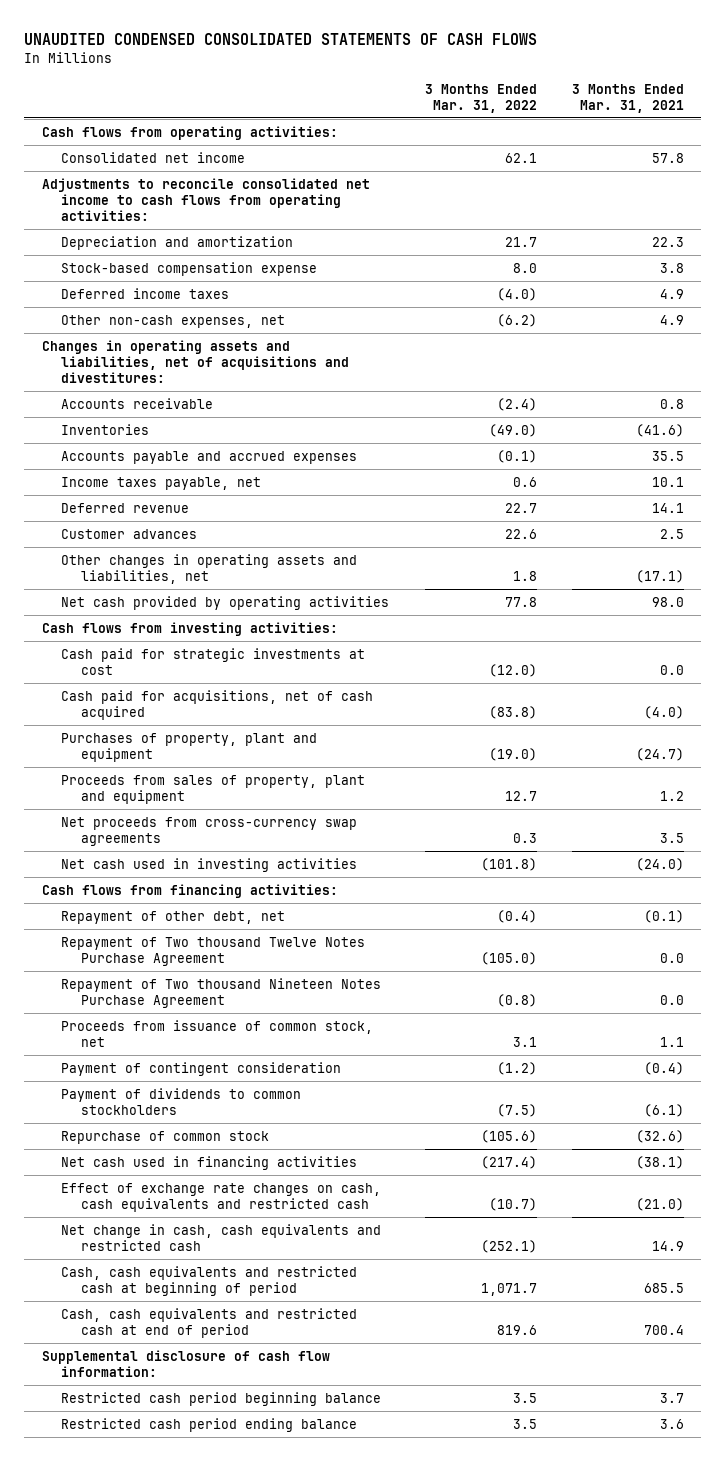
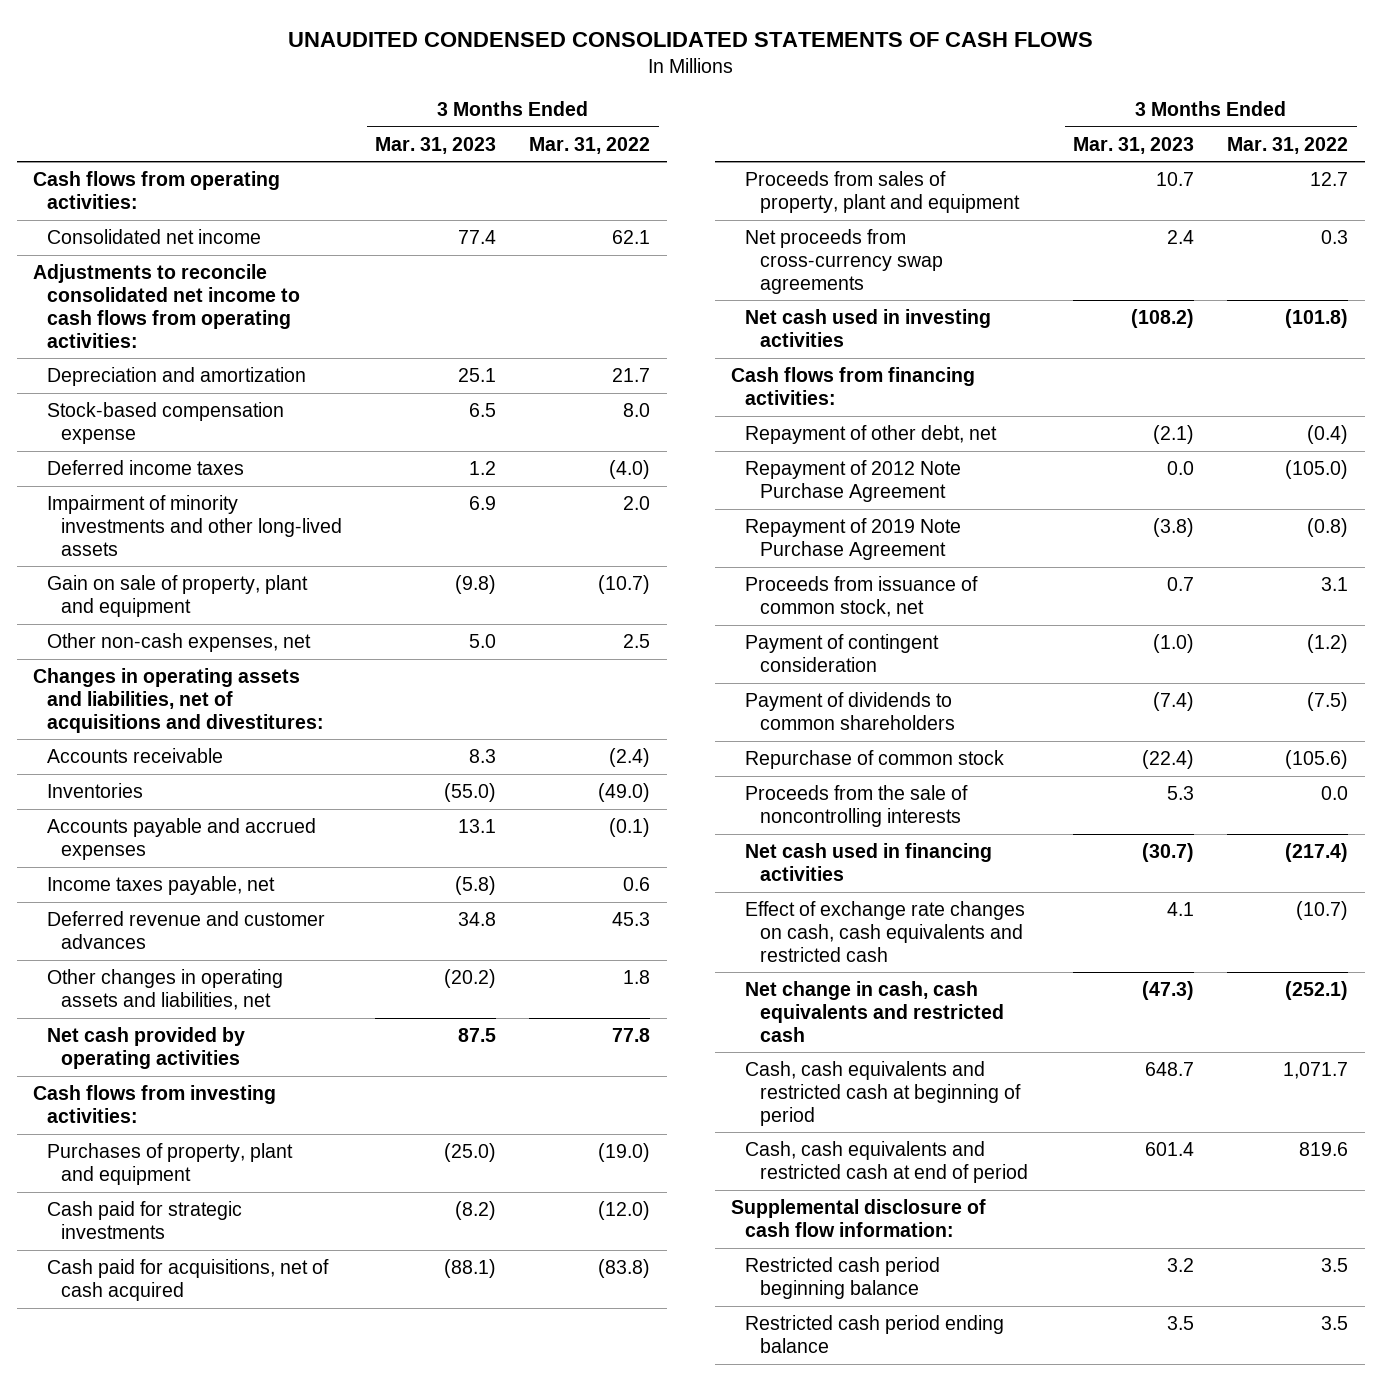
[571,83,684,113] 3 Months Ended Mar. 31, 2021 -> none
none -> [375,136,497,154] Mar. 31, 2023
none -> [47,494,343,556] Impairment of minority investments and other long-lived assets
none -> [47,574,309,617] Gain on sale of property, plant and equipment
[496,313,537,327] (6.2) -> [623,633,651,648] 2.5
[61,528,198,539] Customer advances -> none
[61,502,190,513] Deferred revenue -> [47,910,326,949] Deferred revenue and customer advances
[504,502,537,513] 22.7 -> [612,911,651,926] 45.3
[61,647,366,675] Cash paid for strategic investments at cost -> none
none -> [47,1200,243,1239] Cash paid for strategic investments
[61,689,374,720] Cash paid for acquisitions, net of cash acquired -> [47,1258,330,1301] Cash paid for acquisitions, net of cash acquired
[61,936,366,966] Repayment of Two thousand Twelve Notes Purchase Agreement -> [745,459,962,502] Repayment of 2012 Note Purchase Agreement
[61,977,382,1008] Repayment of Two thousand Nineteen Notes Purchase Agreement -> [745,517,962,560] Repayment of 2019 Note Purchase Agreement
[61,1087,302,1115] Payment of dividends to common stockholders -> [745,691,955,730] Payment of dividends to common shareholders
none -> [745,784,969,827] Proceeds from the sale of noncontrolling interests

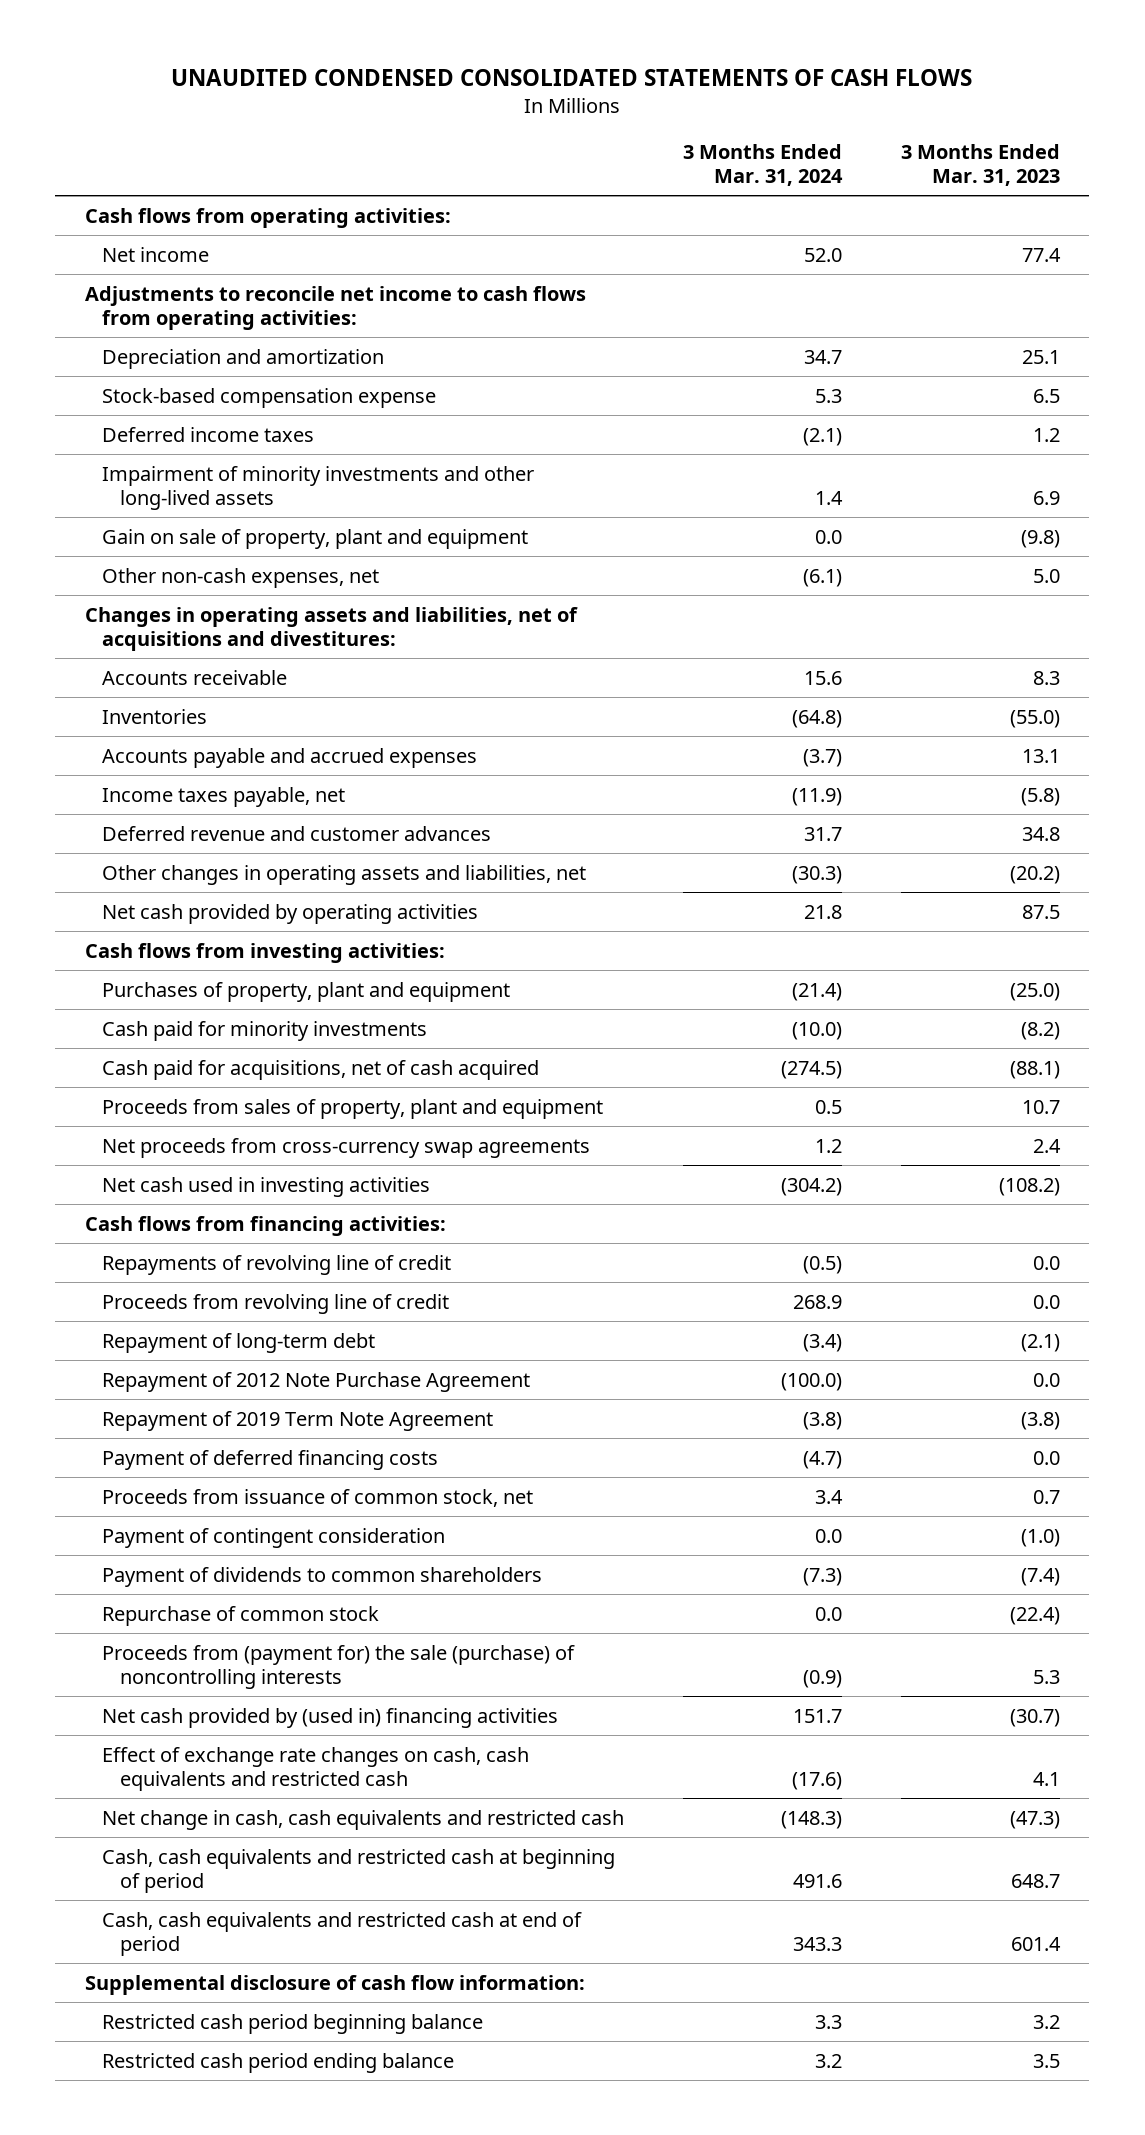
[529,136,651,154] Mar. 31, 2022 -> none
none -> [683,143,844,186] 3 Months Ended Mar. 31, 2024
[47,228,262,244] Consolidated net income -> [102,246,210,262] Net income
[33,263,301,348] Adjustments to reconcile consolidated net income to cash flows from operating activities: -> [84,285,586,330] Adjustments to reconcile net income to cash flows from operating activities:
[47,1200,243,1239] Cash paid for strategic investments -> [102,1020,428,1041] Cash paid for minority investments
[745,424,998,444] Repayment of other debt, net -> none
none -> [102,1254,452,1275] Repayments of revolving line of credit
none -> [102,1293,450,1314] Proceeds from revolving line of credit
none -> [102,1332,376,1353] Repayment of long-term debt
[745,517,962,560] Repayment of 2019 Note Purchase Agreement -> [102,1410,494,1431] Repayment of 2019 Term Note Agreement
none -> [102,1449,439,1470] Payment of deferred financing costs
[745,784,969,827] Proceeds from the sale of noncontrolling interests -> [102,1644,576,1689] Proceeds from (payment for) the sale (purchase) of noncontrolling interests
[745,842,993,881] Net cash used in financing activities -> [102,1707,559,1728] Net cash provided by (used in) financing activities

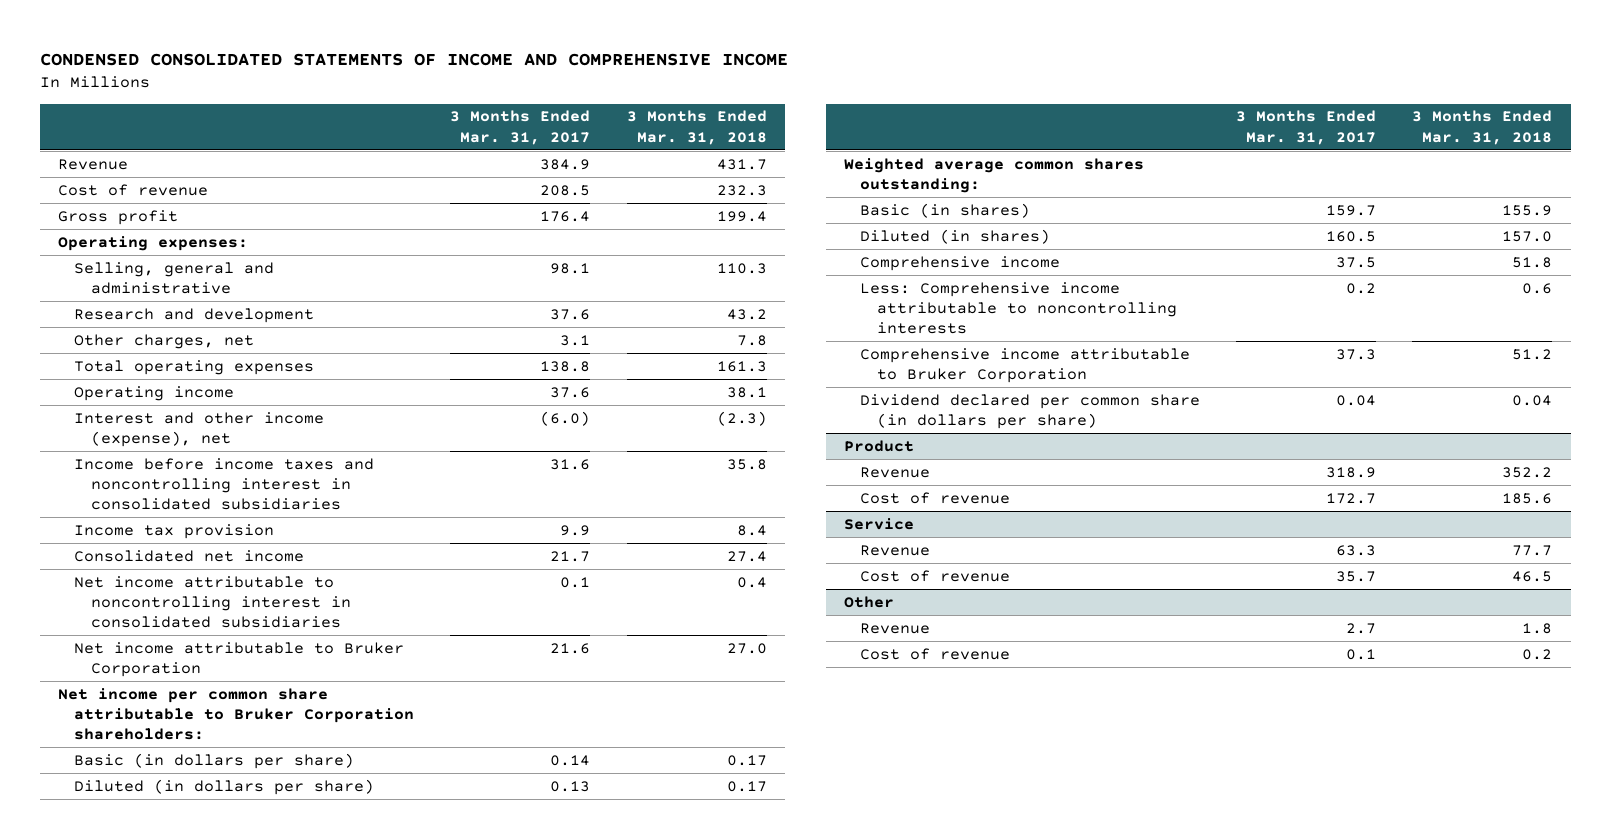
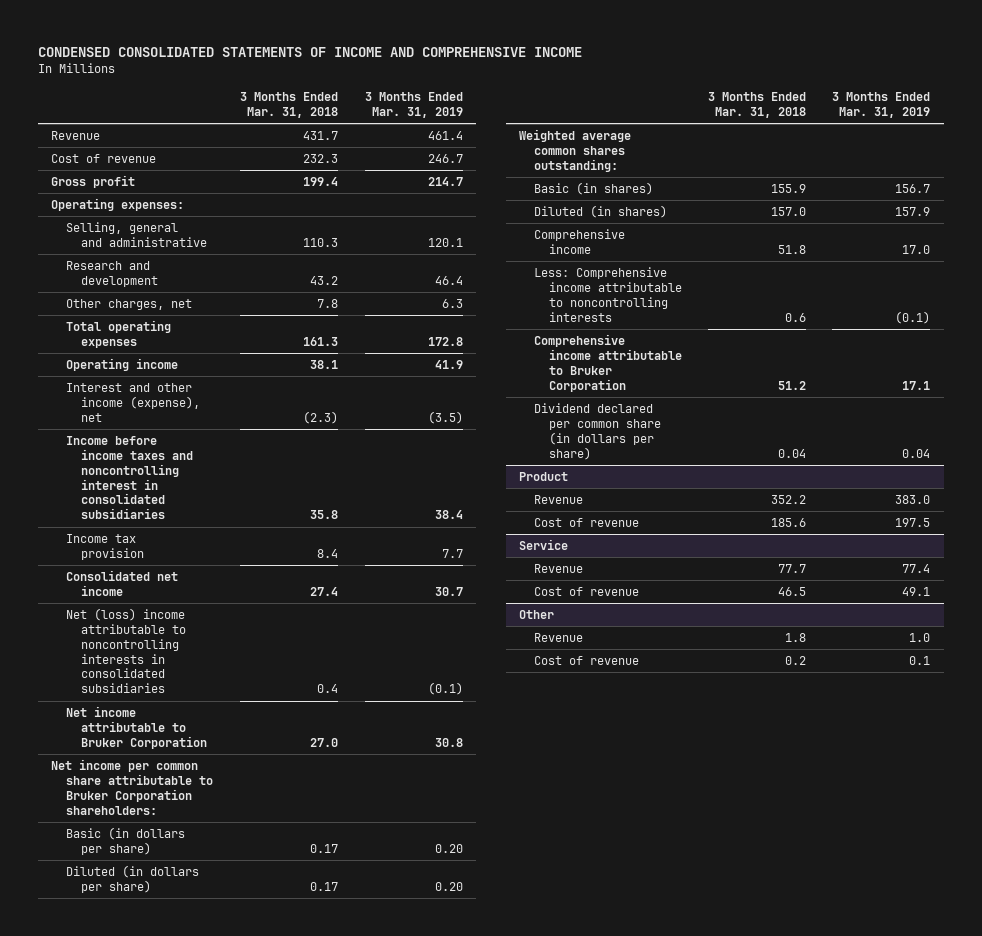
[450,110,591,145] 3 Months Ended Mar. 31, 2017 -> none
none -> [364,92,463,119] 3 Months Ended Mar. 31, 2019
[74,575,351,629] Net income attributable to noncontrolling interest in consolidated subsidiaries -> [66,608,186,694] Net (loss) income attributable to noncontrolling interests in consolidated subsidiaries

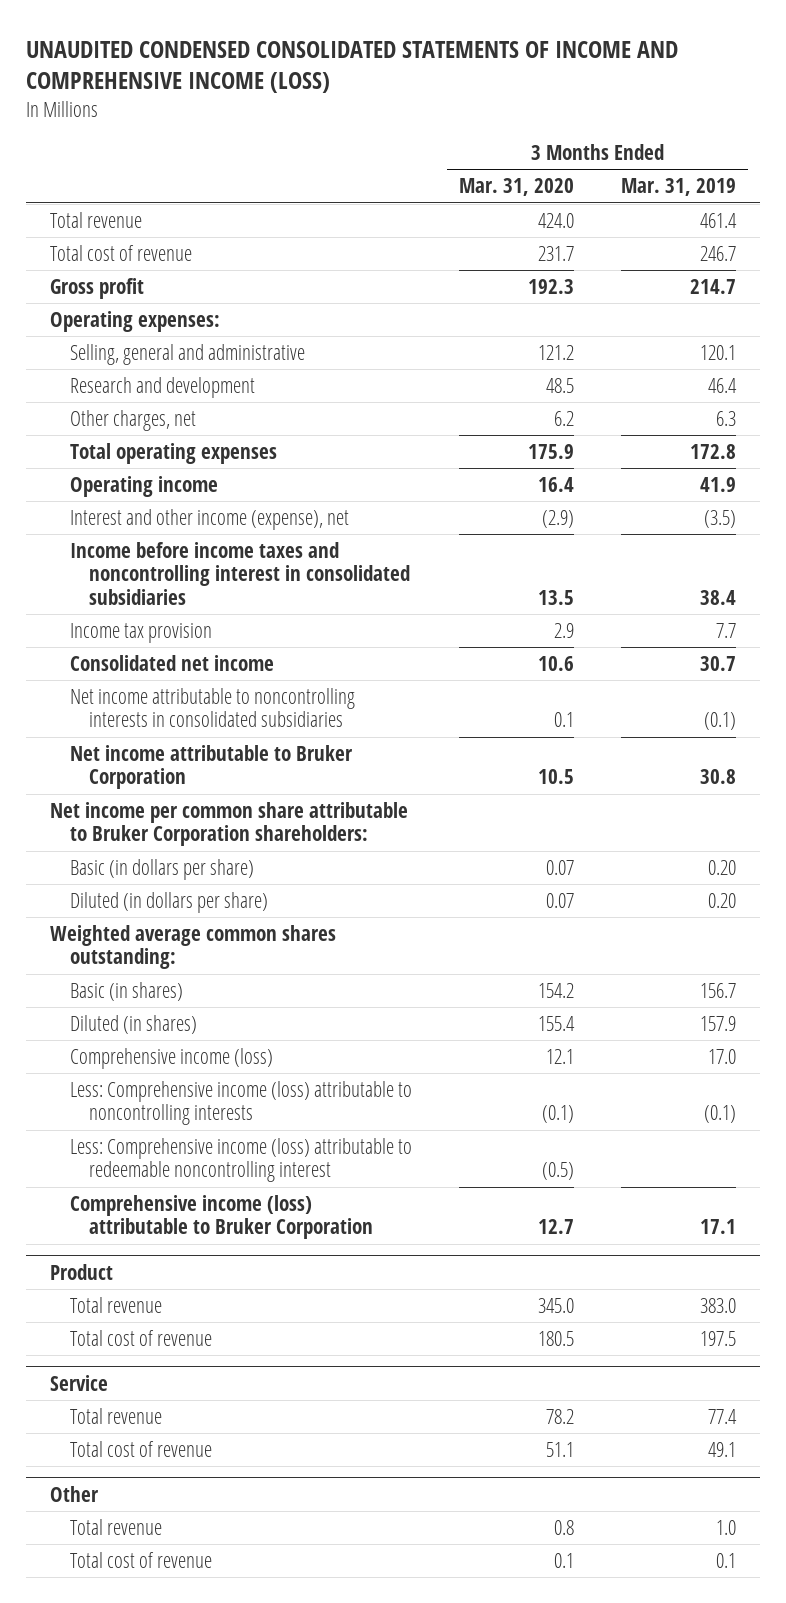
[38,46,583,57] CONDENSED CONSOLIDATED STATEMENTS OF INCOME AND COMPREHENSIVE INCOME -> [26,40,679,94] UNAUDITED CONDENSED CONSOLIDATED STATEMENTS OF INCOME AND COMPREHENSIVE INCOME (LOSS)
[240,92,339,119] 3 Months Ended Mar. 31, 2018 -> none
none -> [458,178,574,197] Mar. 31, 2020
[51,131,101,141] Revenue -> [49,211,142,228] Total revenue
[51,154,157,164] Cost of revenue -> [49,244,192,261] Total cost of revenue
[66,608,186,694] Net (loss) income attributable to noncontrolling interests in consolidated subsidiaries -> [69,687,355,728] Net income attributable to noncontrolling interests in consolidated subsidiaries
[533,403,661,460] Dividend declared per common share (in dollars per share) -> none
[533,229,625,254] Comprehensive income -> [69,1047,273,1069] Comprehensive income (loss)
[533,267,682,322] Less: Comprehensive income attributable to noncontrolling interests -> [69,1080,412,1126] Less: Comprehensive income (loss) attributable to noncontrolling interests
none -> [69,1137,412,1183] Less: Comprehensive income (loss) attributable to redeemable noncontrolling interest
[533,334,682,392] Comprehensive income attributable to Bruker Corporation -> [69,1194,374,1240] Comprehensive income (loss) attributable to Bruker Corporation
[533,495,583,505] Revenue -> [69,1296,162,1313] Total revenue
[533,518,639,528] Cost of revenue -> [69,1329,212,1346] Total cost of revenue
[533,564,583,574] Revenue -> [69,1407,162,1424] Total revenue
[533,587,639,597] Cost of revenue -> [69,1440,212,1457] Total cost of revenue
[533,633,583,643] Revenue -> [69,1518,162,1535] Total revenue
[533,656,639,666] Cost of revenue -> [69,1551,212,1568] Total cost of revenue

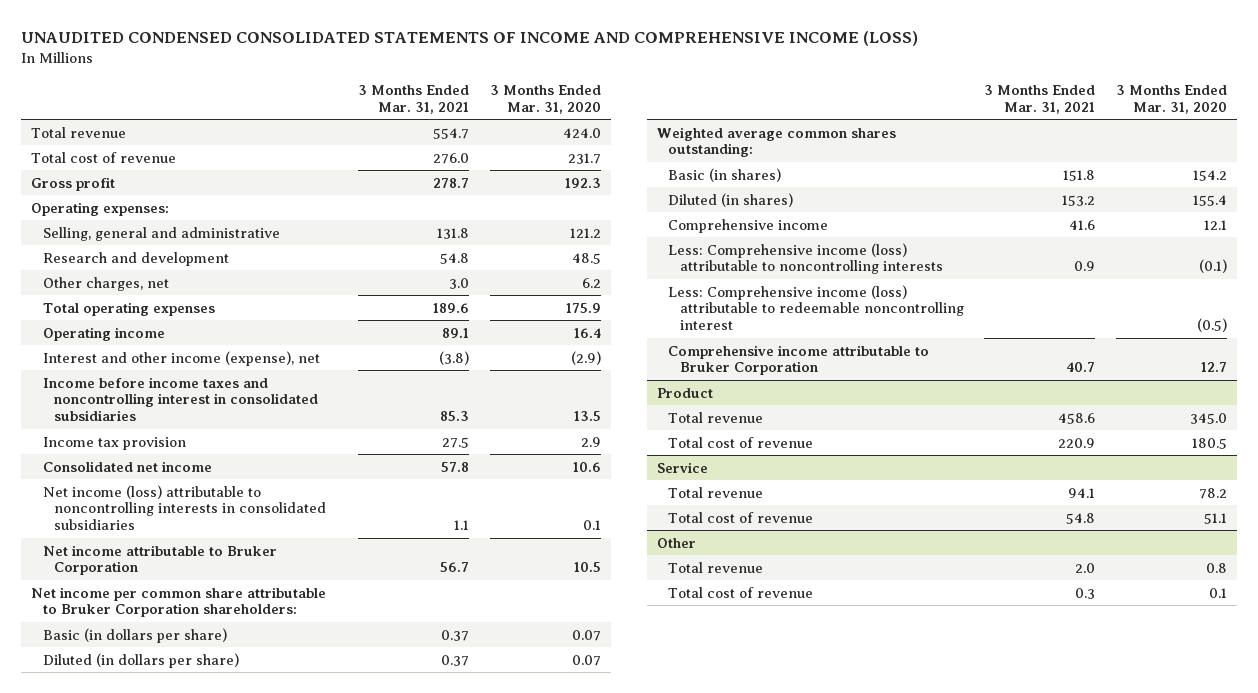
[621,178,737,197] Mar. 31, 2019 -> none
none -> [358,84,470,114] 3 Months Ended Mar. 31, 2021
[69,687,355,728] Net income attributable to noncontrolling interests in consolidated subsidiaries -> [42,484,326,531] Net income (loss) attributable to noncontrolling interests in consolidated subsidiaries
[69,1047,273,1069] Comprehensive income (loss) -> [668,218,829,233] Comprehensive income
[69,1194,374,1240] Comprehensive income (loss) attributable to Bruker Corporation -> [668,344,930,376] Comprehensive income attributable to Bruker Corporation

